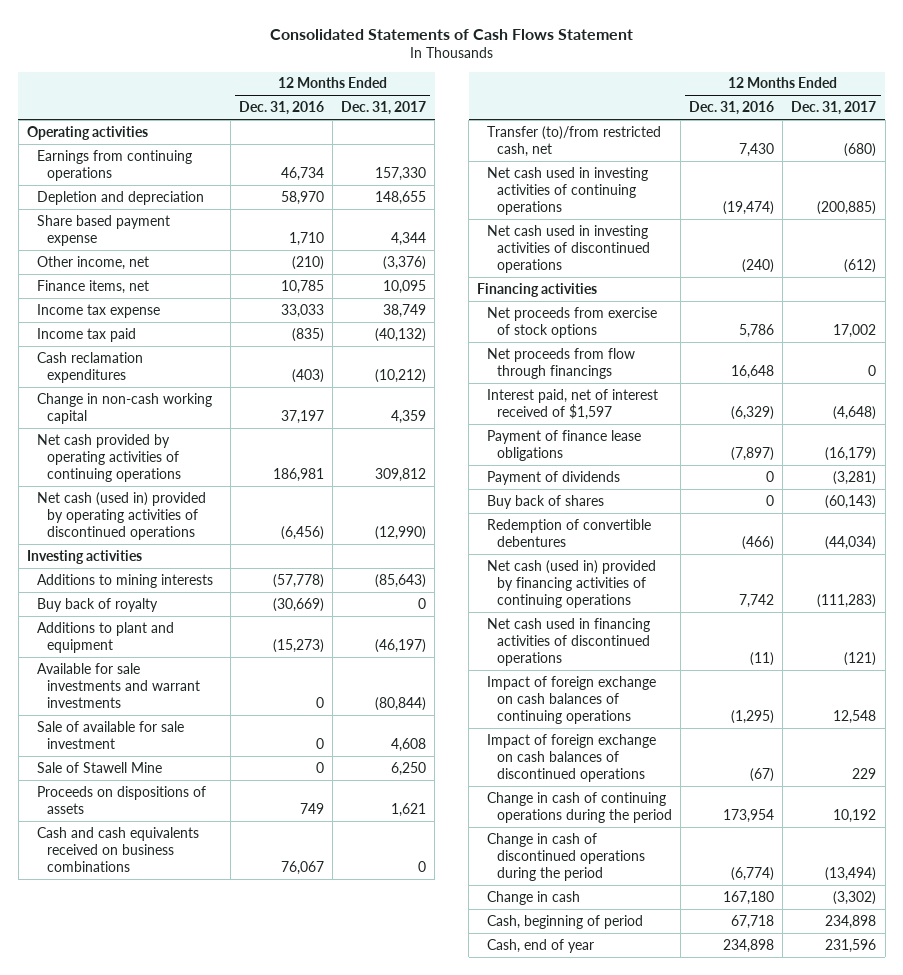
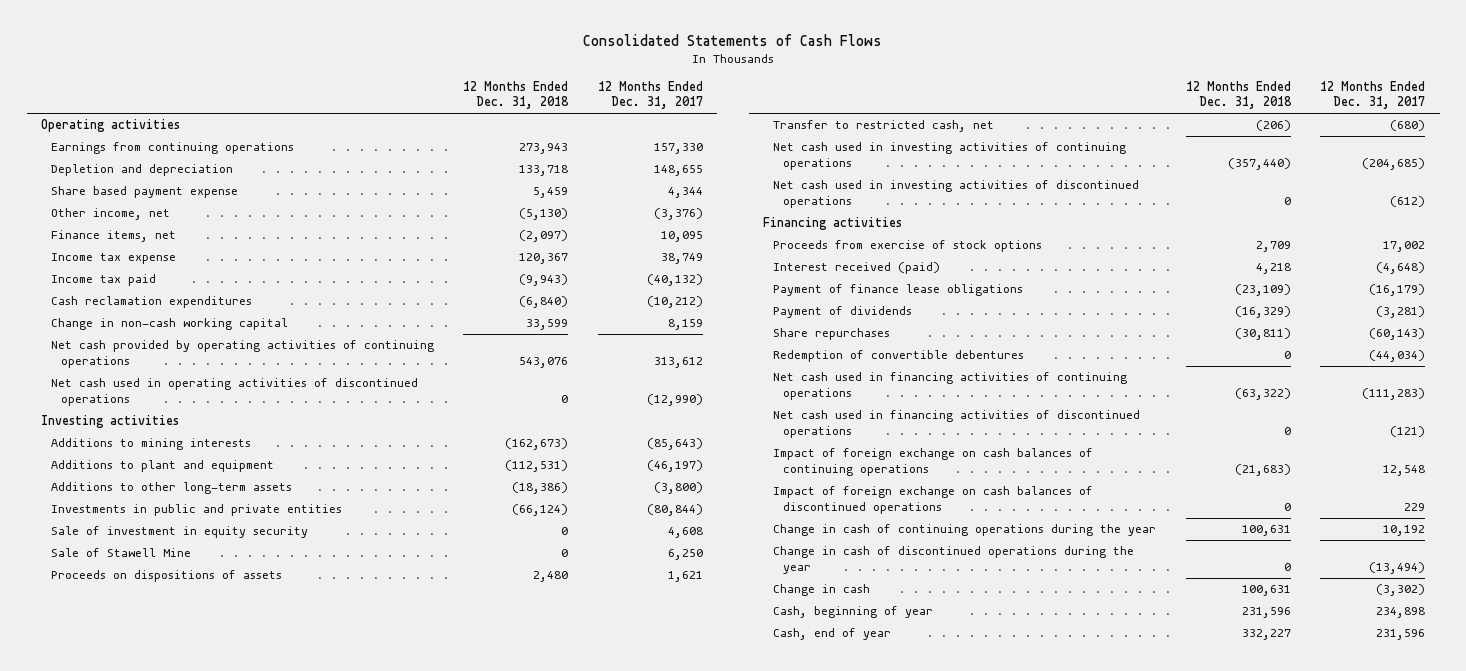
[269,28,633,40] Consolidated Statements of Cash Flows Statement -> [583,33,883,46] Consolidated Statements of Cash Flows
[239,101,325,116] Dec. 31, 2016 -> none
none -> [463,80,570,110] 12 Months Ended Dec. 31, 2018
[391,409,427,424] 4,359 -> [667,319,703,331] 8,159
[375,467,427,482] 309,812 -> [653,356,703,368] 313,612
[37,491,207,540] Net cash (used in) provided by operating activities of discontinued operations -> [51,378,419,406] Net cash used in operating activities of discontinued operations
[37,597,159,612] Buy back of royalty -> none
none -> [51,482,293,495] Additions to other long-term assets
[37,662,201,708] Available for sale investments and warrant investments -> [51,504,343,517] Investments in public and private entities
[37,720,185,749] Sale of available for sale investment -> [51,526,309,539] Sale of investment in equity security
[37,826,200,872] Cash and cash equivalents received on business combinations -> none
[487,125,662,157] Transfer (to)/from restricted cash, net -> [773,120,995,133] Transfer to restricted cash, net
[817,200,877,215] (200,885) -> [1361,157,1425,170] (204,685)
[487,347,636,379] Net proceeds from flow through financings -> none
[487,306,658,338] Net proceeds from exercise of stock options -> [773,240,1043,253] Proceeds from exercise of stock options
[487,388,659,420] Interest paid, net of interest received of $1,597 -> [773,262,941,275] Interest received (paid)
[487,494,605,509] Buy back of shares -> [773,328,891,341] Share repurchases
[487,559,657,608] Net cash (used in) provided by financing activities of continuing operations -> [773,372,1128,400] Net cash used in financing activities of continuing operations
[487,791,673,823] Change in cash of continuing operations during the period -> [773,524,1157,537] Change in cash of continuing operations during the year
[487,832,646,881] Change in cash of discontinued operations during the period -> [773,546,1135,574] Change in cash of discontinued operations during the year
[487,914,644,929] Cash, beginning of period -> [773,606,934,619] Cash, beginning of year

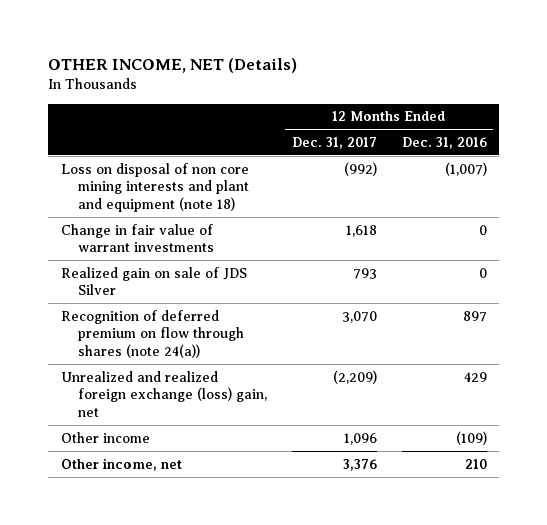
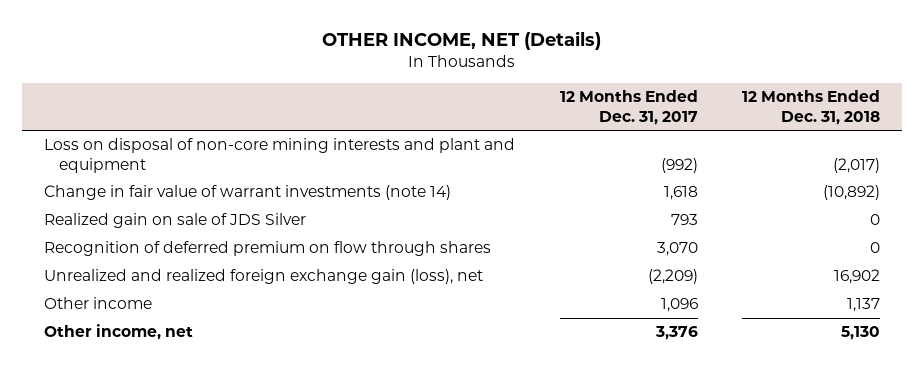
[401,136,487,149] Dec. 31, 2016 -> none
none -> [742,90,881,125] 12 Months Ended Dec. 31, 2018
[60,162,249,212] Loss on disposal of non core mining interests and plant and equipment (note 18) -> [44,138,516,173] Loss on disposal of non-core mining interests and plant and equipment
[60,223,214,253] Change in fair value of warrant investments -> [44,185,452,201] Change in fair value of warrant investments (note 14)
[60,309,244,358] Recognition of deferred premium on flow through shares (note 24(a)) -> [44,241,492,257] Recognition of deferred premium on flow through shares
[60,370,267,417] Unrealized and realized foreign exchange (loss) gain, net -> [44,269,484,285] Unrealized and realized foreign exchange gain (loss), net

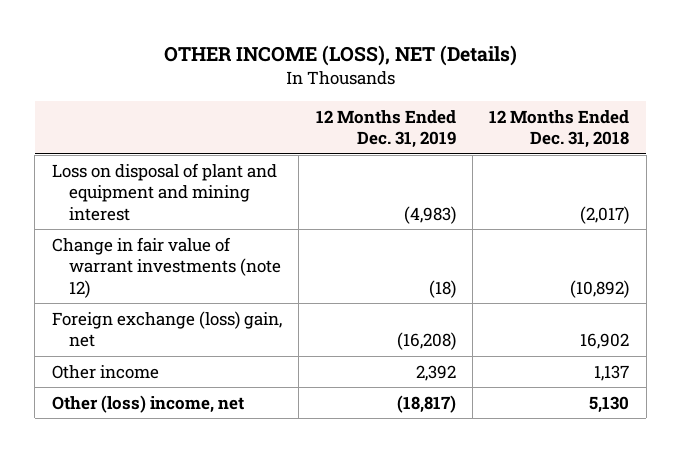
[322,31,602,51] OTHER INCOME, NET (Details) -> [163,45,517,67] OTHER INCOME (LOSS), NET (Details)
[559,90,698,125] 12 Months Ended Dec. 31, 2017 -> none
none -> [315,109,456,149] 12 Months Ended Dec. 31, 2019
[44,213,307,229] Realized gain on sale of JDS Silver -> none
[44,241,492,257] Recognition of deferred premium on flow through shares -> none
[44,138,516,173] Loss on disposal of non-core mining interests and plant and equipment -> [51,162,277,221] Loss on disposal of plant and equipment and mining interest
[44,185,452,201] Change in fair value of warrant investments (note 14) -> [51,236,282,298] Change in fair value of warrant investments (note 12)
[44,269,484,285] Unrealized and realized foreign exchange gain (loss), net -> [51,310,282,348] Foreign exchange (loss) gain, net
[44,324,194,341] Other income, net -> [51,394,244,413] Other (loss) income, net

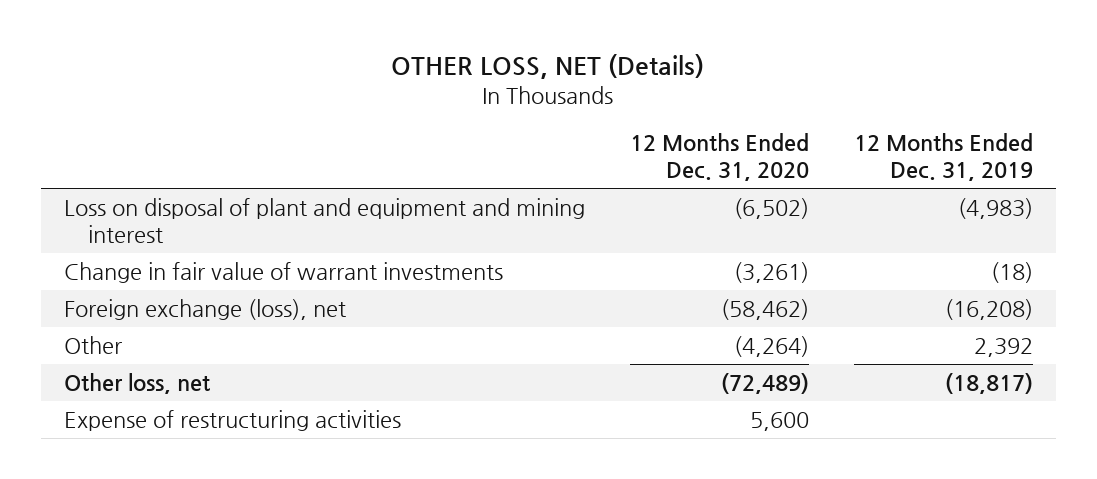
[163,45,517,67] OTHER INCOME (LOSS), NET (Details) -> [391,54,705,80] OTHER LOSS, NET (Details)
[489,109,630,149] 12 Months Ended Dec. 31, 2018 -> none
none -> [629,133,809,182] 12 Months Ended Dec. 31, 2020
[51,236,282,298] Change in fair value of warrant investments (note 12) -> [63,261,503,283] Change in fair value of warrant investments
[51,310,282,348] Foreign exchange (loss) gain, net -> [63,298,346,320] Foreign exchange (loss), net
[51,364,159,379] Other income -> [63,335,122,354] Other
[51,394,244,413] Other (loss) income, net -> [63,372,210,394] Other loss, net
none -> [63,409,401,431] Expense of restructuring activities

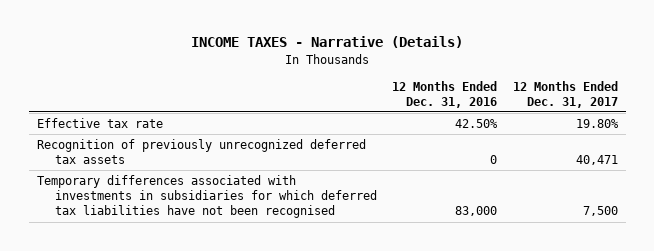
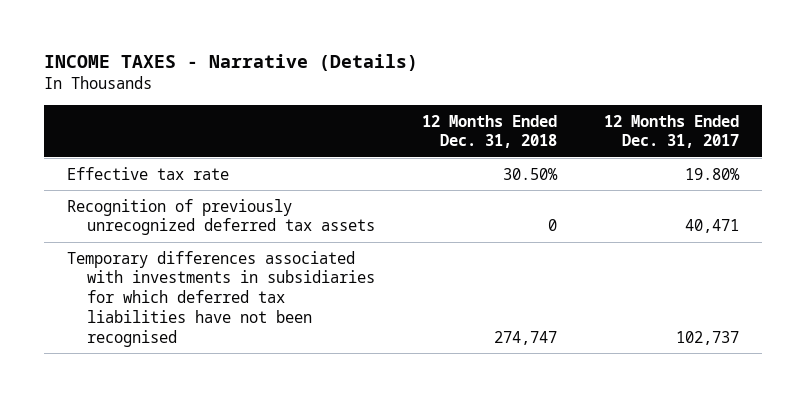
[392,80,498,108] 12 Months Ended Dec. 31, 2016 -> none
none -> [422,114,558,149] 12 Months Ended Dec. 31, 2018
[582,206,618,217] 7,500 -> [676,330,740,345] 102,737

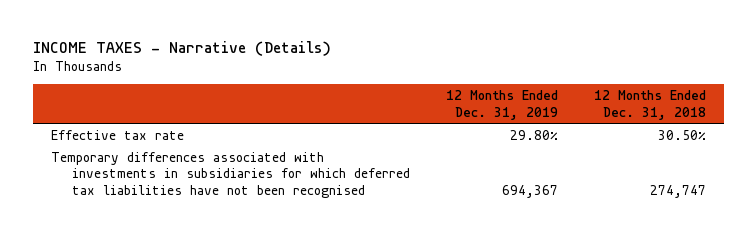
[604,114,740,149] 12 Months Ended Dec. 31, 2017 -> none
none -> [445,90,558,120] 12 Months Ended Dec. 31, 2019
[67,198,376,236] Recognition of previously unrecognized deferred tax assets -> none

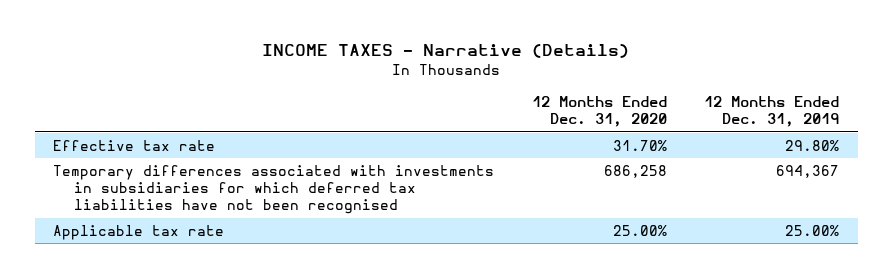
[593,90,706,120] 12 Months Ended Dec. 31, 2018 -> none
none -> [531,96,667,128] 12 Months Ended Dec. 31, 2020
none -> [53,224,225,240] Applicable tax rate

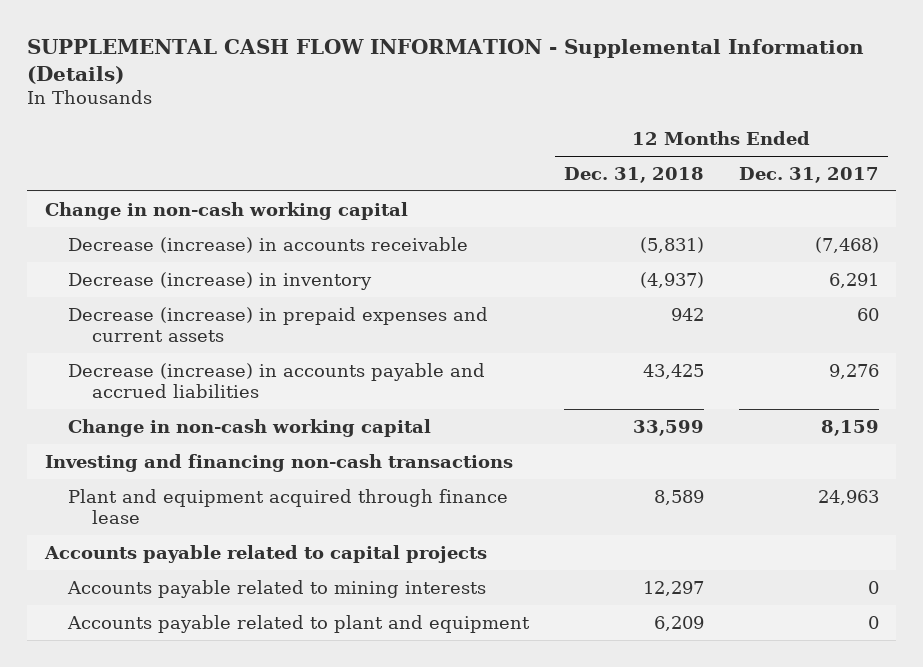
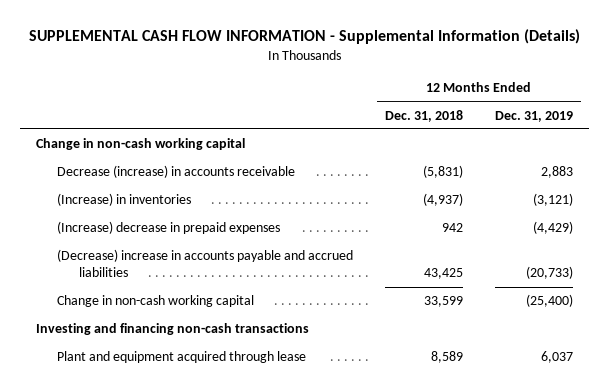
[738,166,879,183] Dec. 31, 2017 -> none
none -> [495,110,574,122] Dec. 31, 2019
[68,271,373,290] Decrease (increase) in inventory -> [57,193,192,207] (Increase) in inventories
[68,306,489,343] Decrease (increase) in prepaid expenses and current assets -> [57,221,281,235] (Increase) decrease in prepaid expenses
[68,362,486,399] Decrease (increase) in accounts payable and accrued liabilities -> [57,249,354,278] (Decrease) increase in accounts payable and accrued liabilities
[43,544,487,563] Accounts payable related to capital projects -> none
[67,579,487,598] Accounts payable related to mining interests -> none
[67,614,531,633] Accounts payable related to plant and equipment -> none
[68,488,509,525] Plant and equipment acquired through finance lease -> [57,351,307,364] Plant and equipment acquired through lease

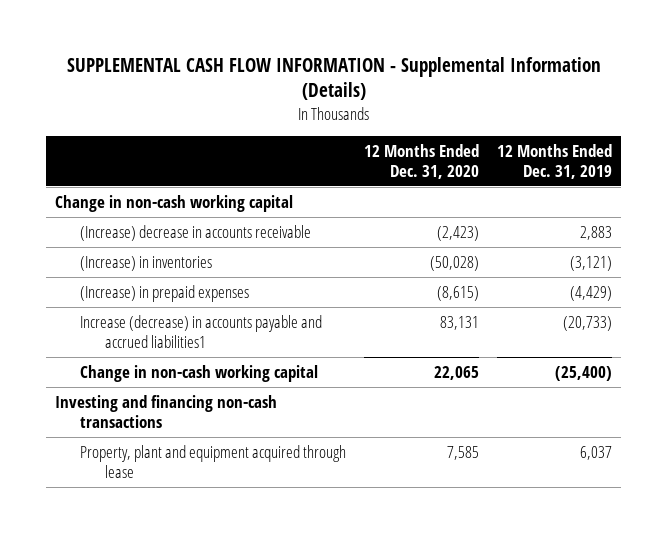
[385,109,464,122] Dec. 31, 2018 -> none
none -> [363,143,479,179] 12 Months Ended Dec. 31, 2020
[57,165,296,179] Decrease (increase) in accounts receivable -> [80,224,312,241] (Increase) decrease in accounts receivable
[57,221,281,235] (Increase) decrease in prepaid expenses -> [80,284,250,302] (Increase) in prepaid expenses
[57,249,354,278] (Decrease) increase in accounts payable and accrued liabilities -> [80,314,323,348] Increase (decrease) in accounts payable and accrued liabilities1
[57,351,307,364] Plant and equipment acquired through lease -> [80,444,347,478] Property, plant and equipment acquired through lease

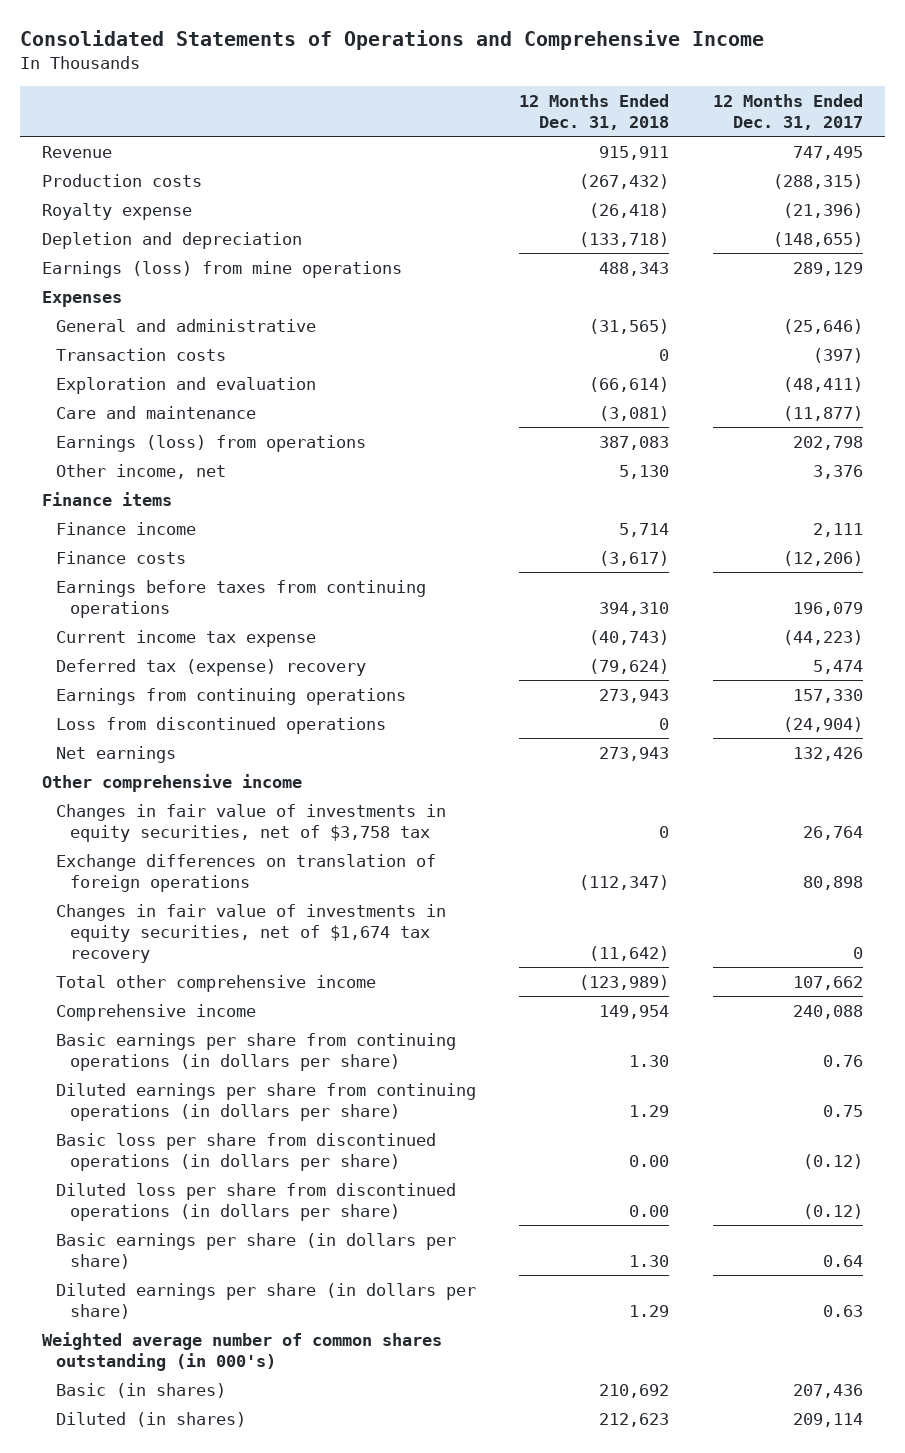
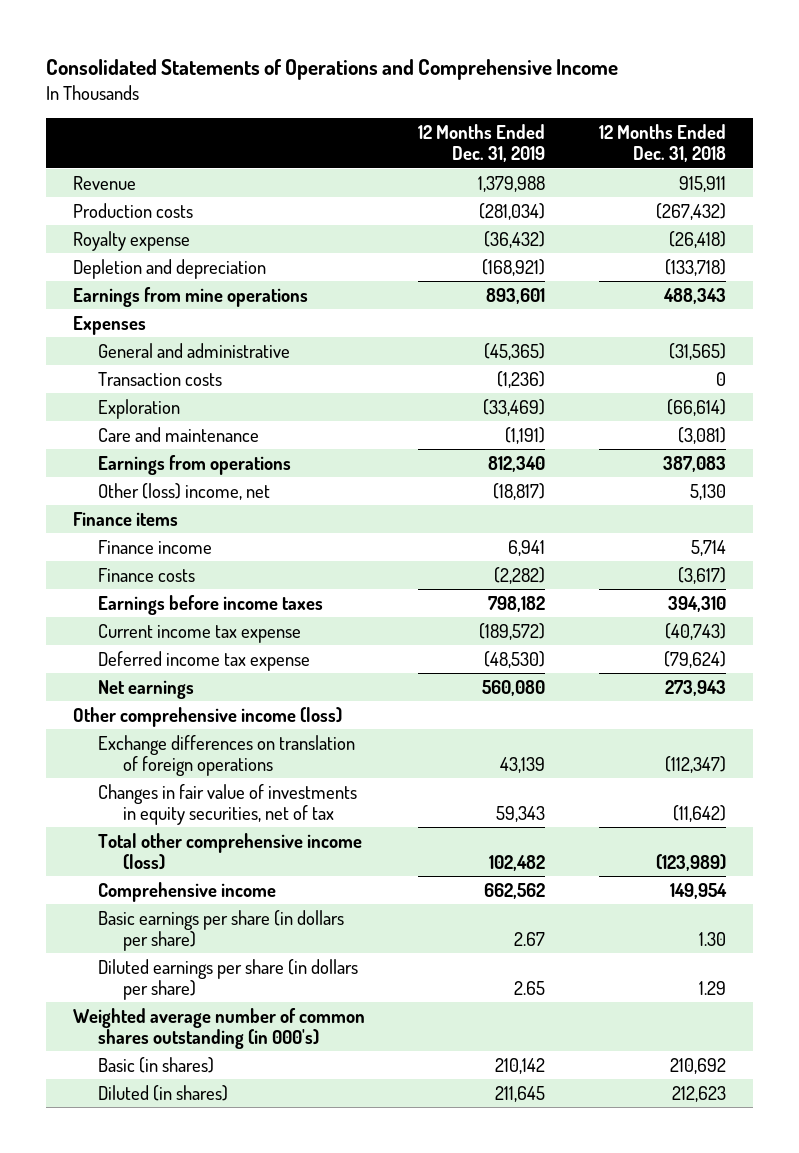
[712,93,863,130] 12 Months Ended Dec. 31, 2017 -> none
none -> [418,123,546,163] 12 Months Ended Dec. 31, 2019
[41,260,402,278] Earnings (loss) from mine operations -> [72,286,308,307] Earnings from mine operations
[56,376,317,394] Exploration and evaluation -> [98,398,181,419] Exploration
[56,434,367,452] Earnings (loss) from operations -> [98,454,292,475] Earnings from operations
[56,463,227,479] Other income, net -> [98,482,271,500] Other (loss) income, net
[56,579,427,618] Earnings before taxes from continuing operations -> [98,594,324,615] Earnings before income taxes
[56,687,407,705] Earnings from continuing operations -> none
[56,716,387,734] Loss from discontinued operations -> none
[56,658,367,676] Deferred tax (expense) recovery -> [98,650,311,671] Deferred income tax expense
[56,803,447,842] Changes in fair value of investments in equity securities, net of $3,758 tax -> none
[41,773,302,792] Other comprehensive income -> [72,706,342,727] Other comprehensive income (loss)
[56,903,447,963] Changes in fair value of investments in equity securities, net of $1,674 tax recovery -> [98,783,358,826] Changes in fair value of investments in equity securities, net of tax
[56,974,377,992] Total other comprehensive income -> [98,832,363,871] Total other comprehensive income (loss)
[56,1032,457,1071] Basic earnings per share from continuing operations (in dollars per share) -> none
[56,1082,477,1121] Diluted earnings per share from continuing operations (in dollars per share) -> none
[56,1132,437,1171] Basic loss per share from discontinued operations (in dollars per share) -> none
[56,1182,457,1221] Diluted loss per share from discontinued operations (in dollars per share) -> none

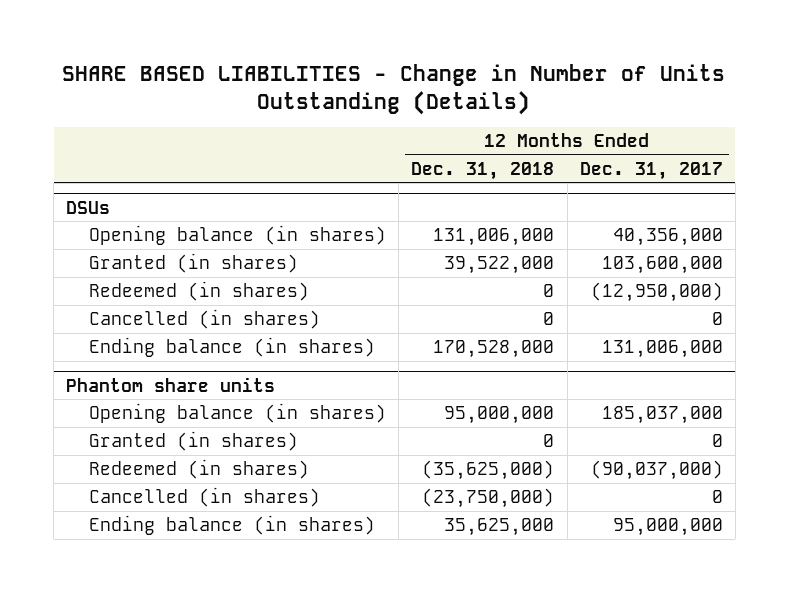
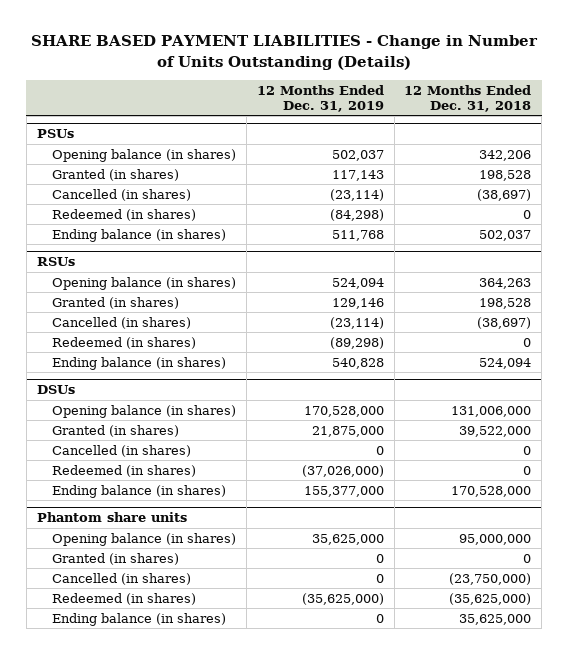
[62,64,726,116] SHARE BASED LIABILITIES - Change in Number of Units Outstanding (Details) -> [31,35,539,70] SHARE BASED PAYMENT LIABILITIES - Change in Number of Units Outstanding (Details)
[579,161,723,180] Dec. 31, 2017 -> none
none -> [256,84,384,112] 12 Months Ended Dec. 31, 2019
none -> [36,129,74,139] PSUs
none -> [51,148,236,162] Opening balance (in shares)
none -> [51,168,179,181] Granted (in shares)
none -> [51,188,191,201] Cancelled (in shares)
none -> [51,208,196,221] Redeemed (in shares)
none -> [51,228,226,242] Ending balance (in shares)
none -> [36,257,75,267] RSUs
none -> [51,276,236,290] Opening balance (in shares)
none -> [51,296,179,309] Granted (in shares)
none -> [51,316,191,329] Cancelled (in shares)
none -> [51,336,196,349] Redeemed (in shares)
none -> [51,356,226,370] Ending balance (in shares)
[89,281,310,302] Redeemed (in shares) -> [51,464,196,477] Redeemed (in shares)
[89,459,310,480] Redeemed (in shares) -> [51,592,196,605] Redeemed (in shares)

